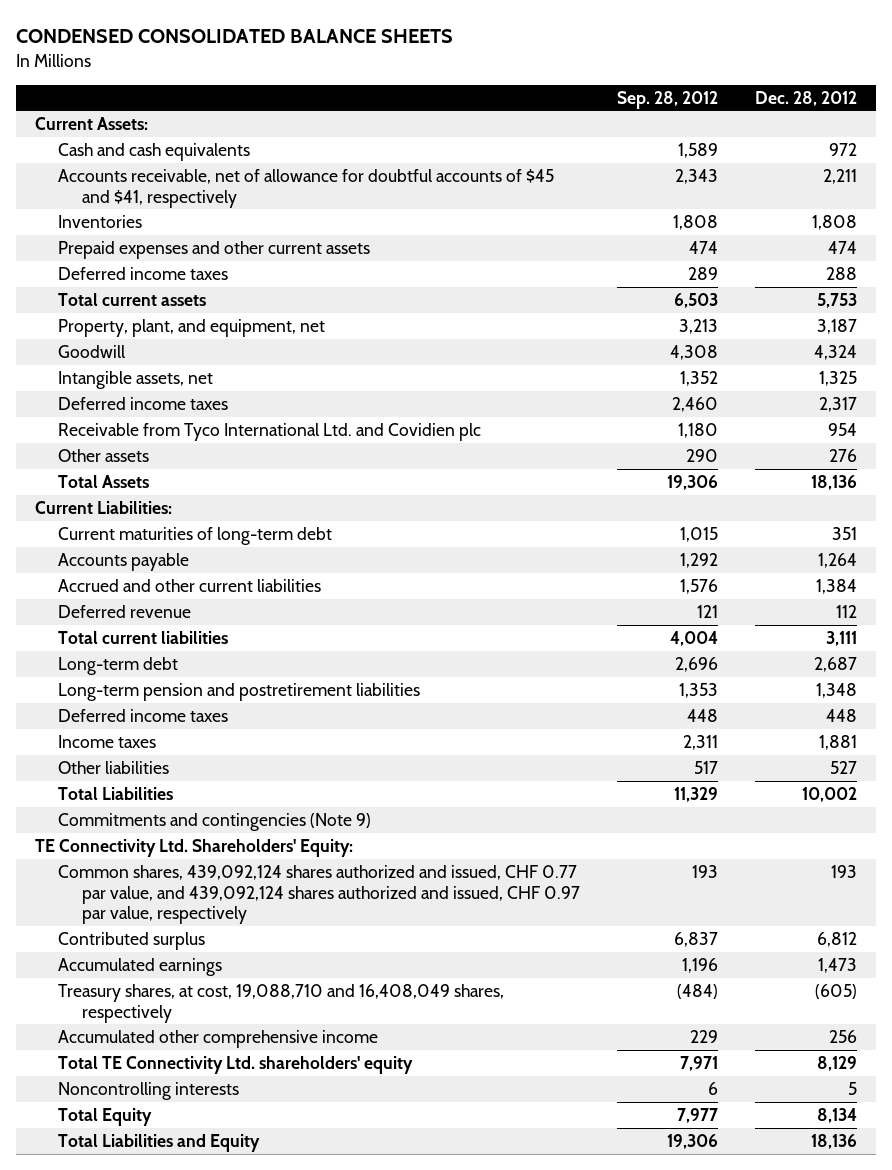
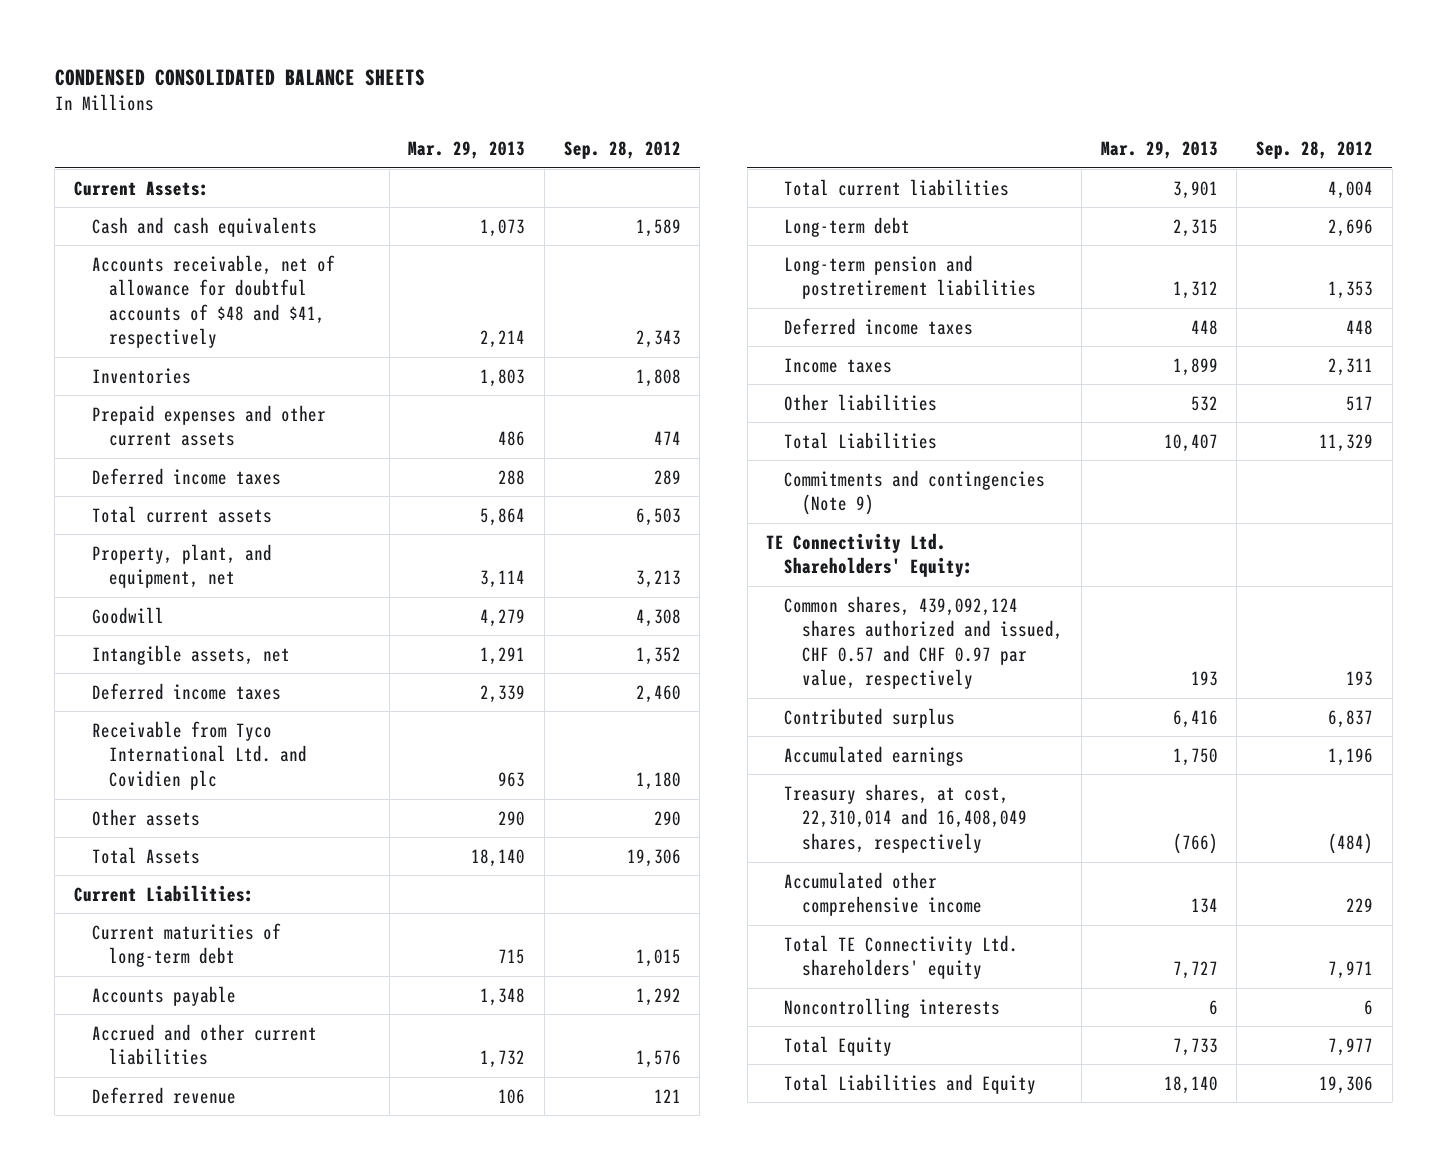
[755,90,858,106] Dec. 28, 2012 -> none
none -> [408,141,526,160] Mar. 29, 2013
[58,168,555,208] Accounts receivable, net of allowance for doubtful accounts of $45 and $41, respectively -> [91,254,335,349] Accounts receivable, net of allowance for doubtful accounts of $48 and $41, respectively
[58,864,581,925] Common shares, 439,092,124 shares authorized and issued, CHF 0.77 par value, and 439,092,124 shares authorized and issued, CHF 0.97 par value, respectively -> [784,595,1063,690] Common shares, 439,092,124 shares authorized and issued, CHF 0.57 and CHF 0.97 par value, respectively
[58,983,505,1023] Treasury shares, at cost, 19,088,710 and 16,408,049 shares, respectively -> [784,783,1027,853] Treasury shares, at cost, 22,310,014 and 16,408,049 shares, respectively

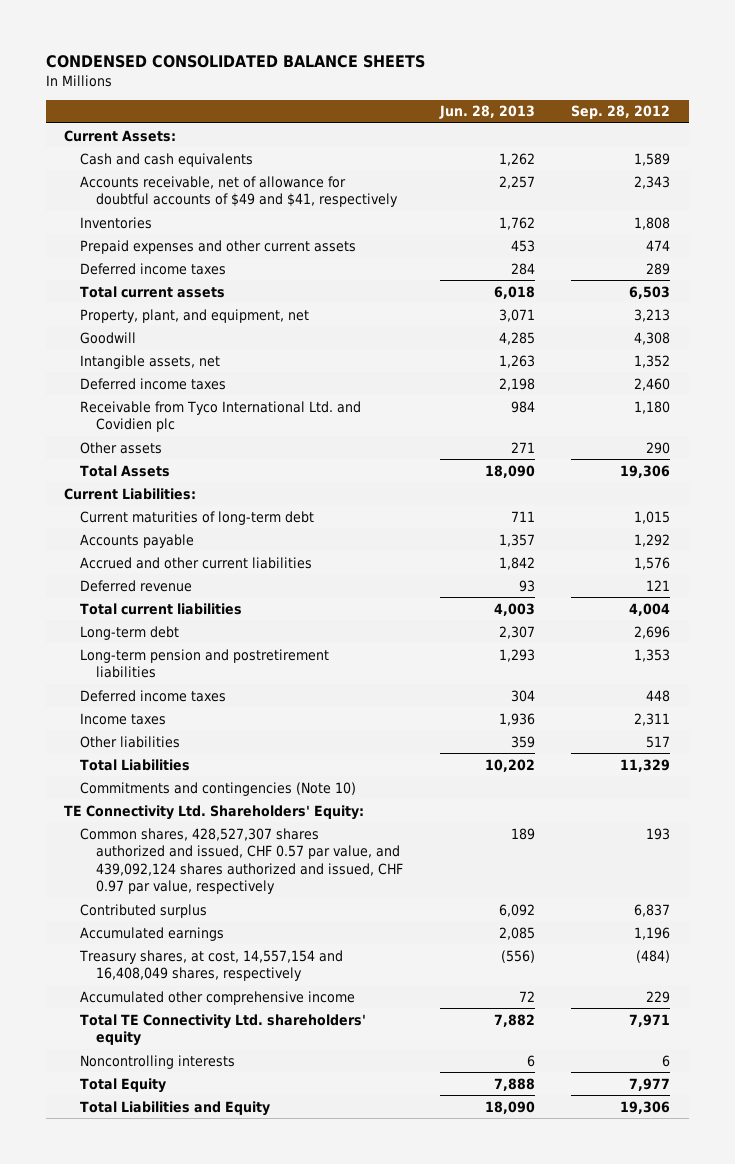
[408,141,526,160] Mar. 29, 2013 -> none
none -> [438,105,535,120] Jun. 28, 2013
[91,254,335,349] Accounts receivable, net of allowance for doubtful accounts of $48 and $41, respectively -> [80,175,398,208] Accounts receivable, net of allowance for doubtful accounts of $49 and $41, respectively
[784,469,1046,516] Commitments and contingencies (Note 9) -> [80,781,357,796] Commitments and contingencies (Note 10)
[784,595,1063,690] Common shares, 439,092,124 shares authorized and issued, CHF 0.57 and CHF 0.97 par value, respectively -> [80,827,403,894] Common shares, 428,527,307 shares authorized and issued, CHF 0.57 par value, and 439,092,124 shares authorized and issued, CHF 0.97 par value, respectively
[784,783,1027,853] Treasury shares, at cost, 22,310,014 and 16,408,049 shares, respectively -> [79,949,344,982] Treasury shares, at cost, 14,557,154 and 16,408,049 shares, respectively

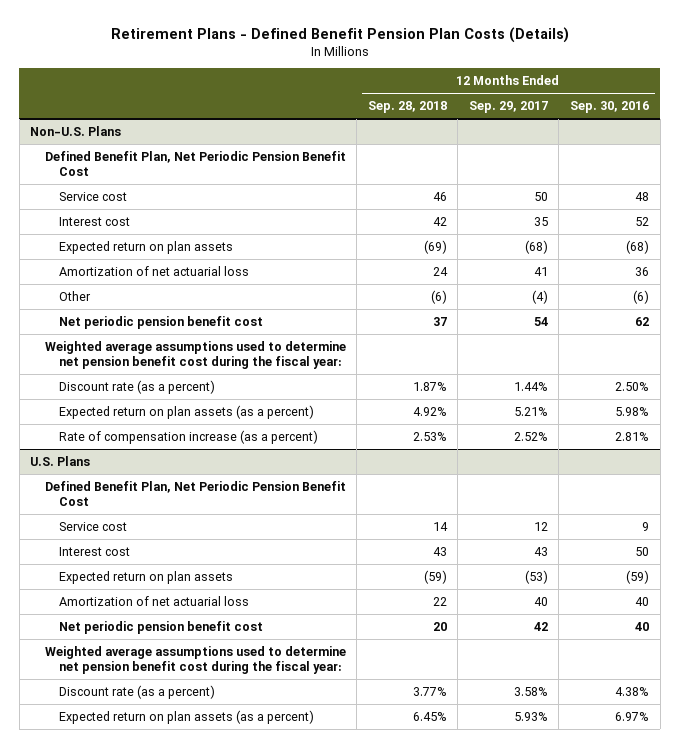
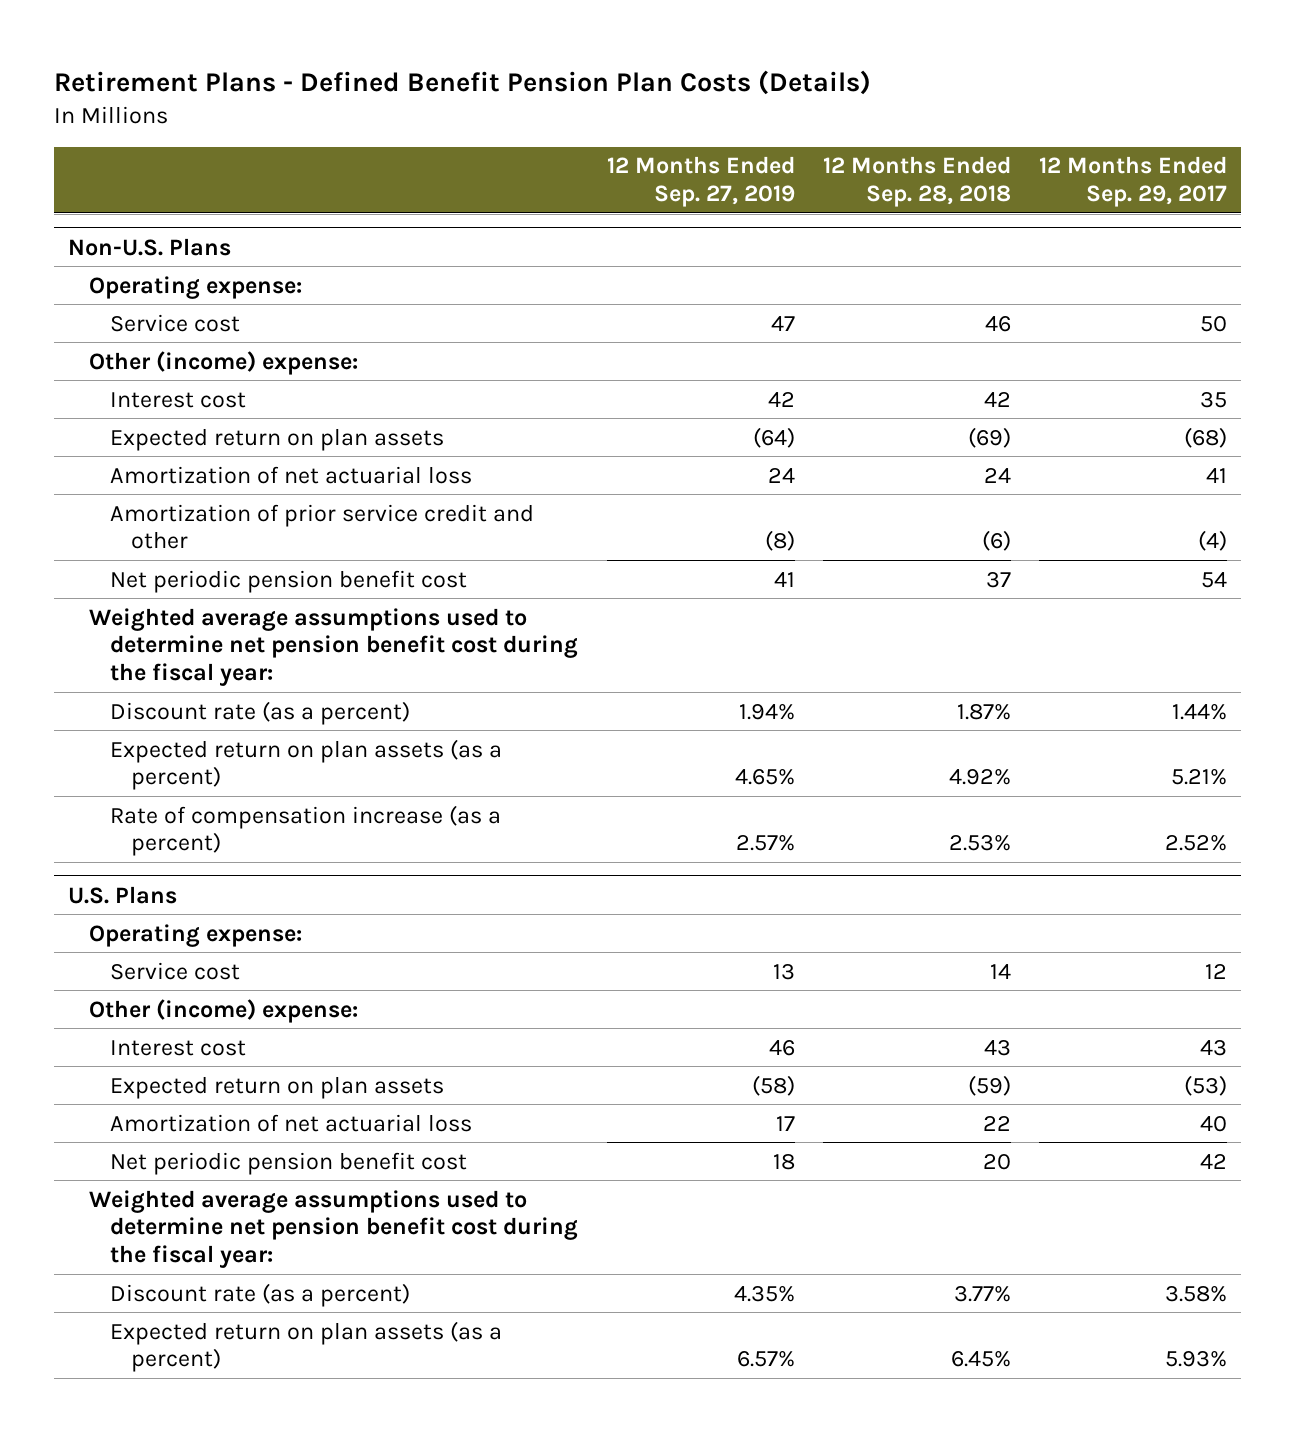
[569,101,649,114] Sep. 30, 2016 -> none
none -> [606,156,795,208] 12 Months Ended Sep. 27, 2019
[44,151,346,177] Defined Benefit Plan, Net Periodic Pension Benefit Cost -> none
none -> [89,275,303,299] Operating expense:
none -> [89,350,359,375] Other (income) expense:
[59,291,92,302] Other -> none
none -> [110,503,535,550] Amortization of prior service credit and other
[44,481,346,507] Defined Benefit Plan, Net Periodic Pension Benefit Cost -> none
none -> [89,923,303,947] Operating expense:
none -> [89,998,359,1023] Other (income) expense:

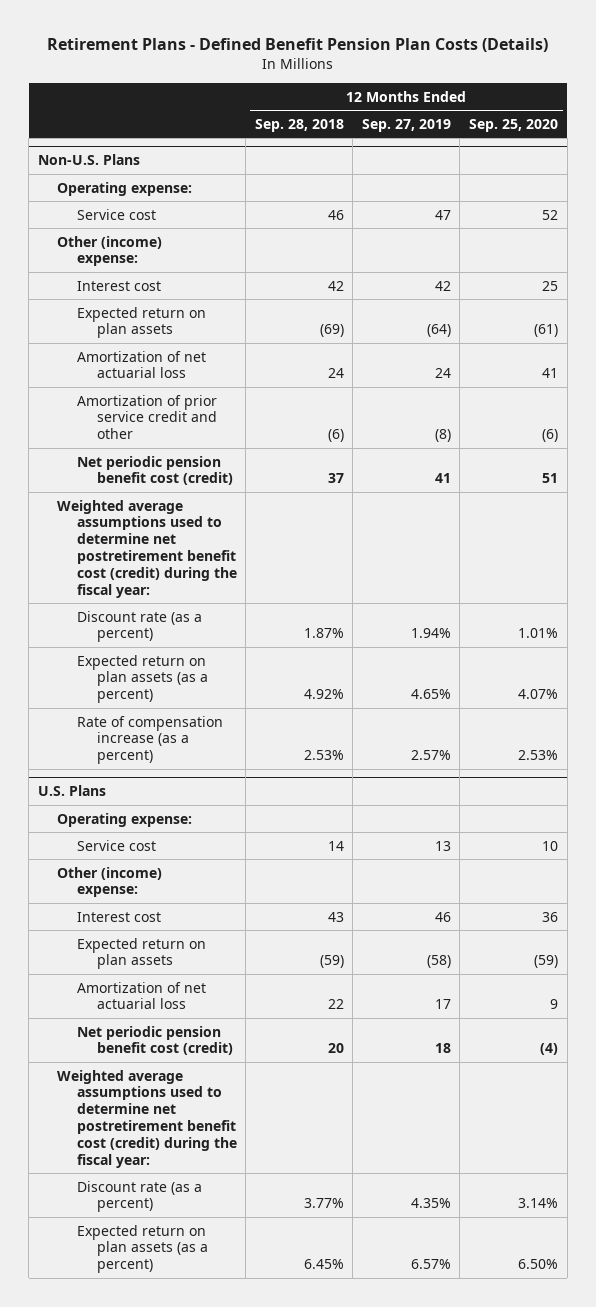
[1039,156,1228,208] 12 Months Ended Sep. 29, 2017 -> none
none -> [469,118,559,132] Sep. 25, 2020
[110,569,468,593] Net periodic pension benefit cost -> [76,455,233,486] Net periodic pension benefit cost (credit)
[89,607,579,687] Weighted average assumptions used to determine net pension benefit cost during the fiscal year: -> [57,499,237,598] Weighted average assumptions used to determine net postretirement benefit cost (credit) during the fiscal year:
[110,1151,468,1175] Net periodic pension benefit cost -> [76,1025,233,1056] Net periodic pension benefit cost (credit)
[89,1189,579,1269] Weighted average assumptions used to determine net pension benefit cost during the fiscal year: -> [57,1069,237,1168] Weighted average assumptions used to determine net postretirement benefit cost (credit) during the fiscal year:

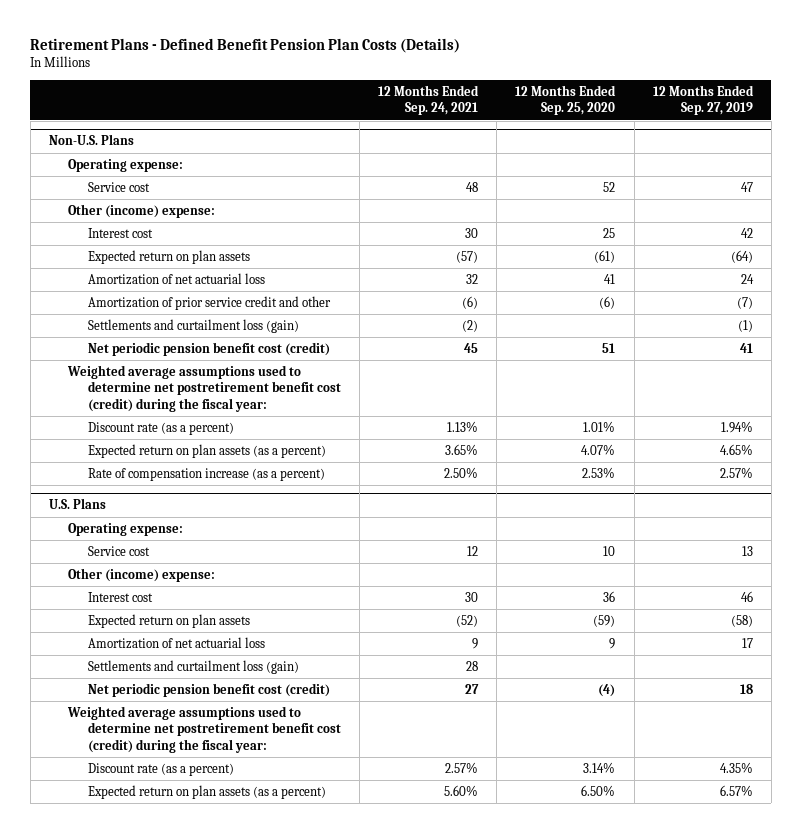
[254,118,344,132] Sep. 28, 2018 -> none
none -> [377,85,479,116] 12 Months Ended Sep. 24, 2021
[434,429,451,443] (8) -> [736,297,753,310] (7)
none -> [87,319,299,334] Settlements and curtailment loss (gain)
none -> [87,660,299,675] Settlements and curtailment loss (gain)

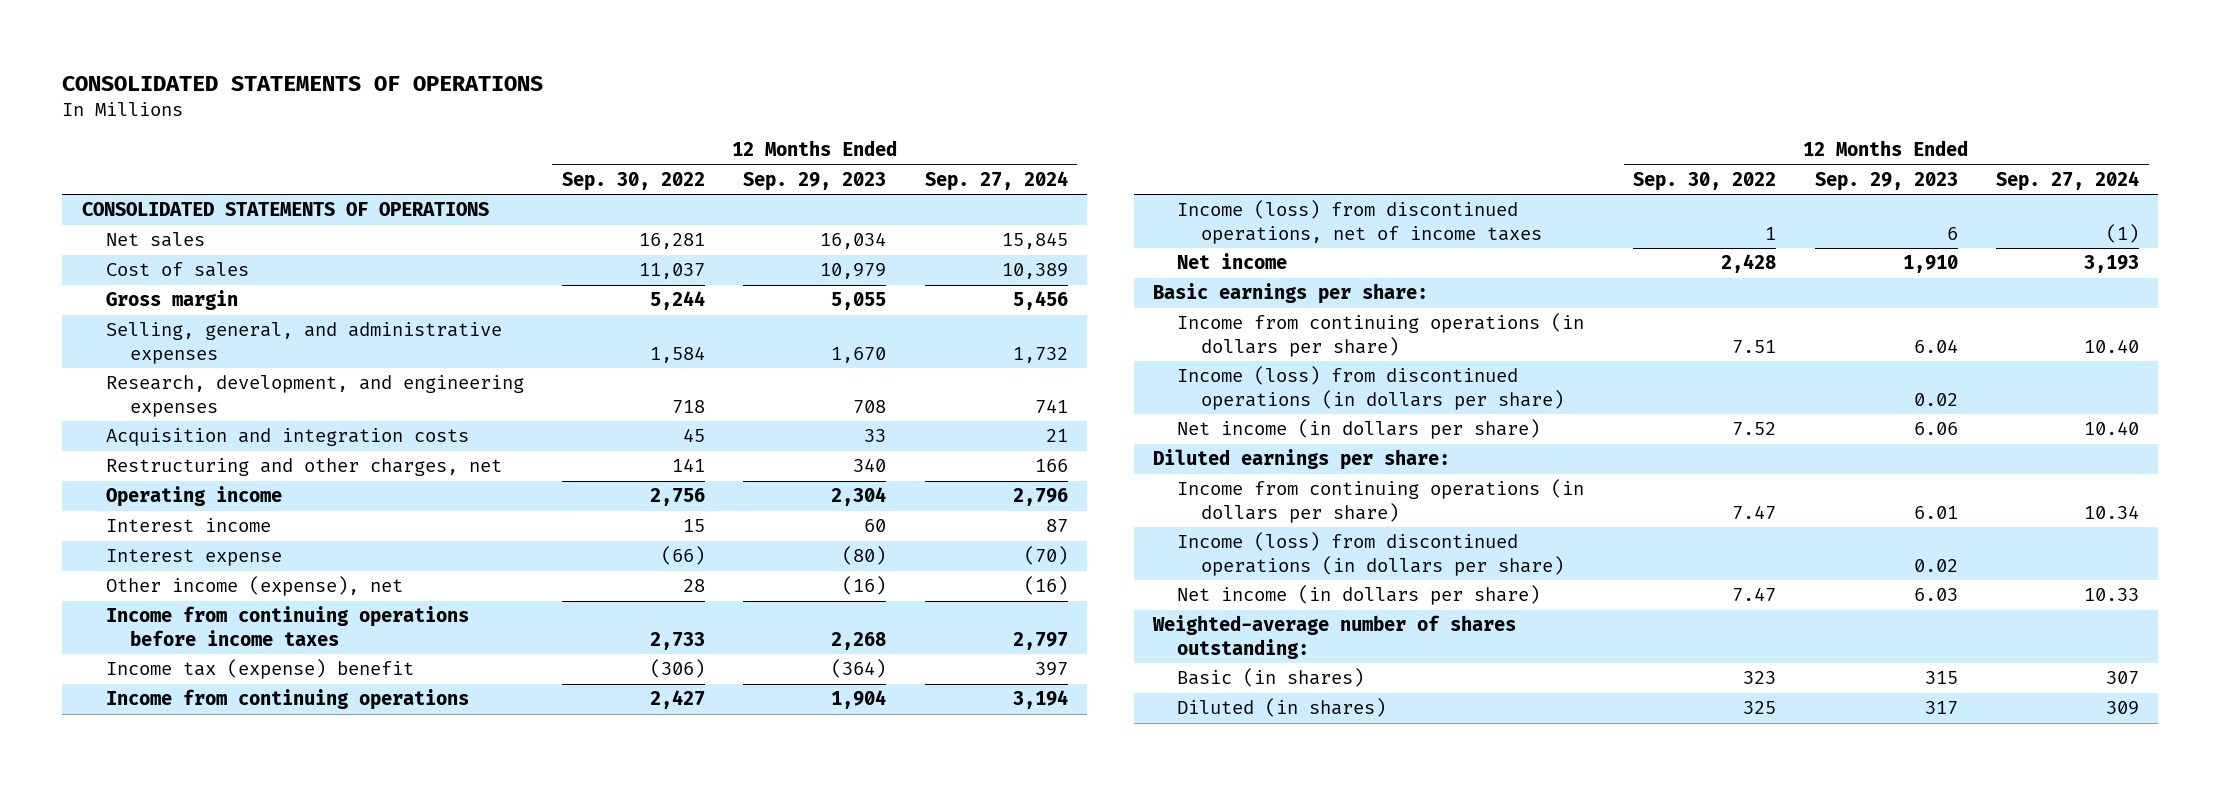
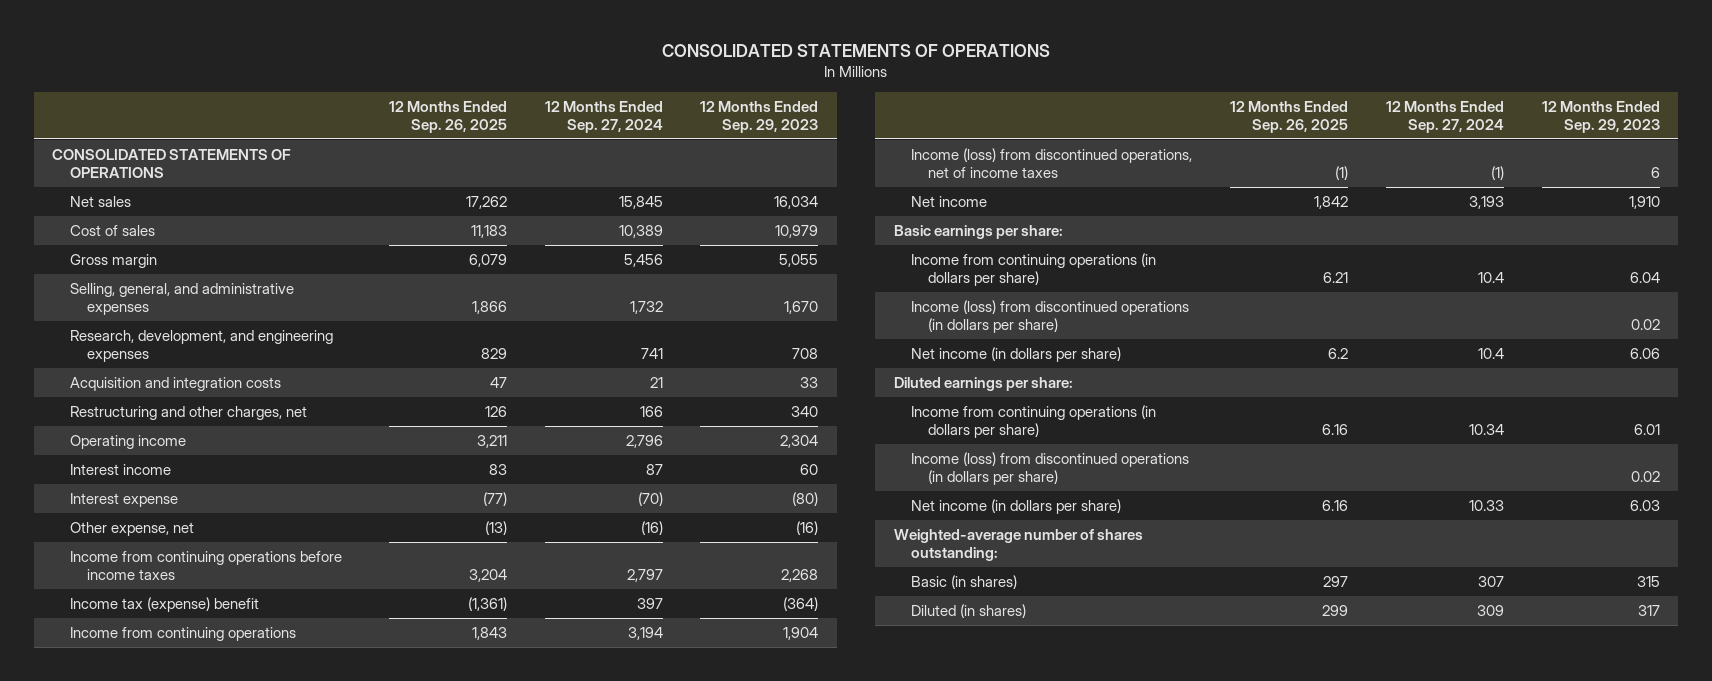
[562,172,706,192] Sep. 30, 2022 -> none
none -> [388,100,507,133] 12 Months Ended Sep. 26, 2025
[105,576,403,597] Other income (expense), net -> [69,521,194,536] Other expense, net
[2084,338,2140,353] 10.40 -> [1477,272,1504,284] 10.4
[2084,421,2140,436] 10.40 -> [1477,347,1504,359] 10.4

